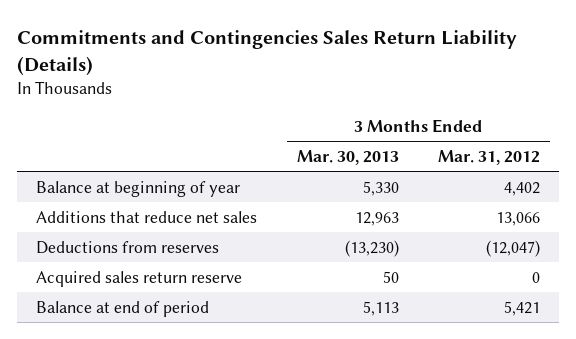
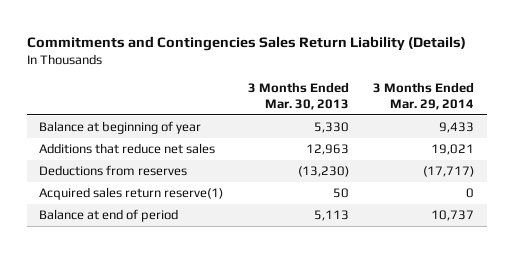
[437,150,540,166] Mar. 31, 2012 -> none
none -> [373,82,475,110] 3 Months Ended Mar. 29, 2014
[36,270,243,287] Acquired sales return reserve -> [39,187,224,201] Acquired sales return reserve(1)

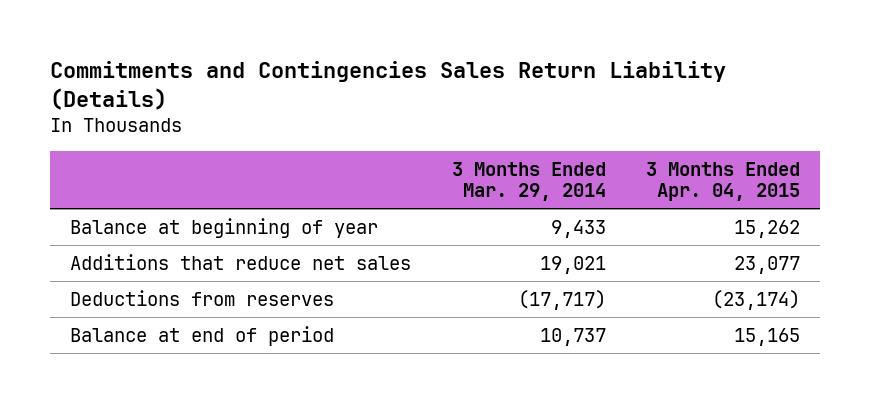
[247,82,349,110] 3 Months Ended Mar. 30, 2013 -> none
none -> [646,161,801,202] 3 Months Ended Apr. 04, 2015
[39,187,224,201] Acquired sales return reserve(1) -> none

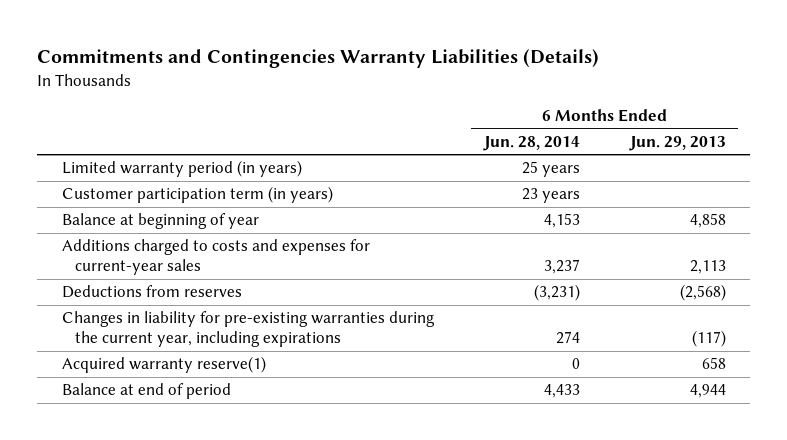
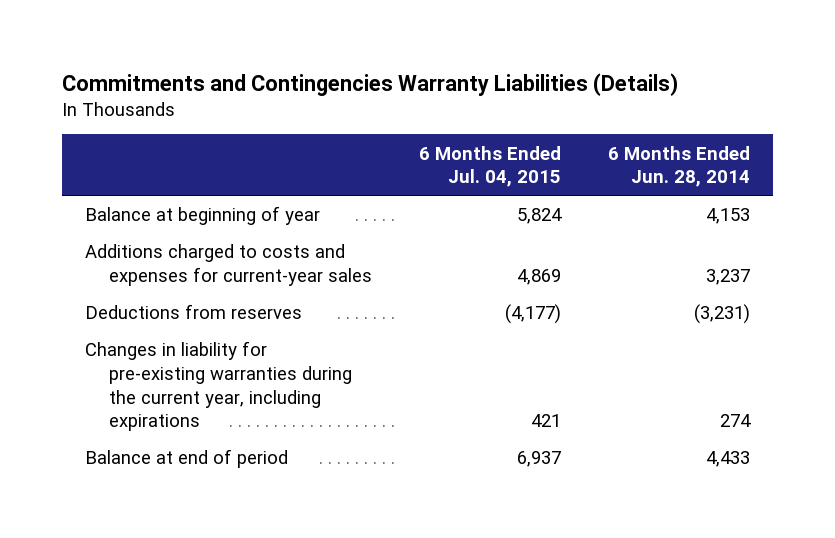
[628,135,726,151] Jun. 29, 2013 -> none
none -> [418,145,561,188] 6 Months Ended Jul. 04, 2015
[61,160,302,178] Limited warranty period (in years) -> none
[61,186,333,204] Customer participation term (in years) -> none
[61,356,266,374] Acquired warranty reserve(1) -> none

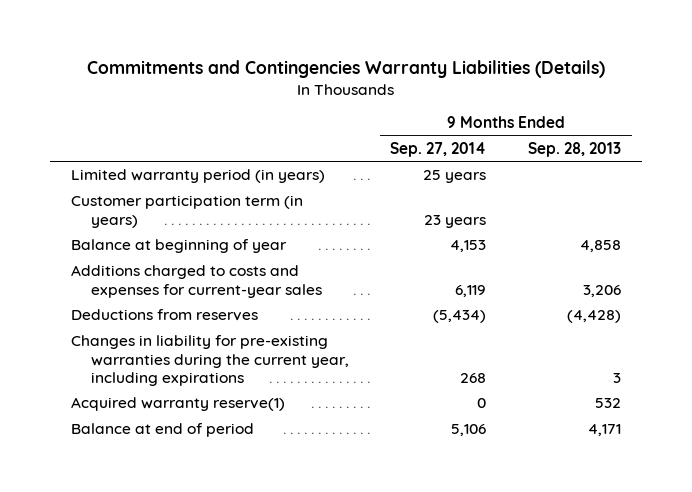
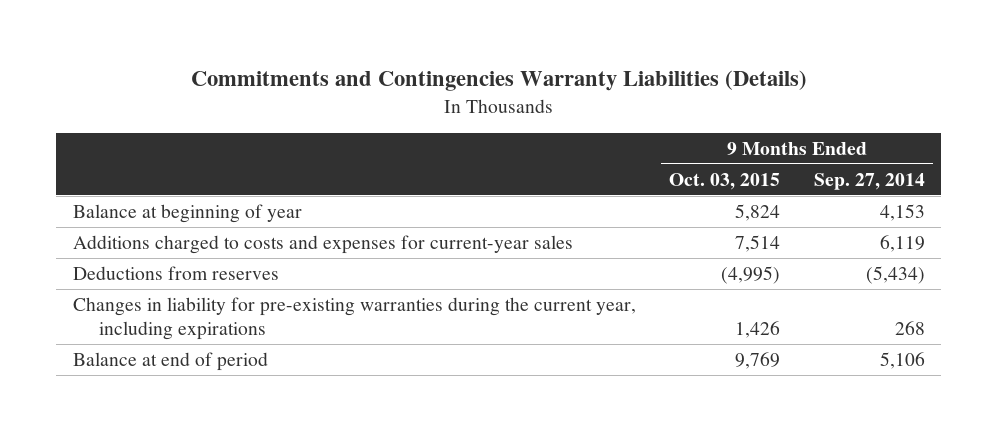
[528,141,622,157] Sep. 28, 2013 -> none
none -> [669,172,781,190] Oct. 03, 2015
[71,169,326,184] Limited warranty period (in years) -> none
[71,195,304,228] Customer participation term (in years) -> none
[71,397,286,412] Acquired warranty reserve(1) -> none

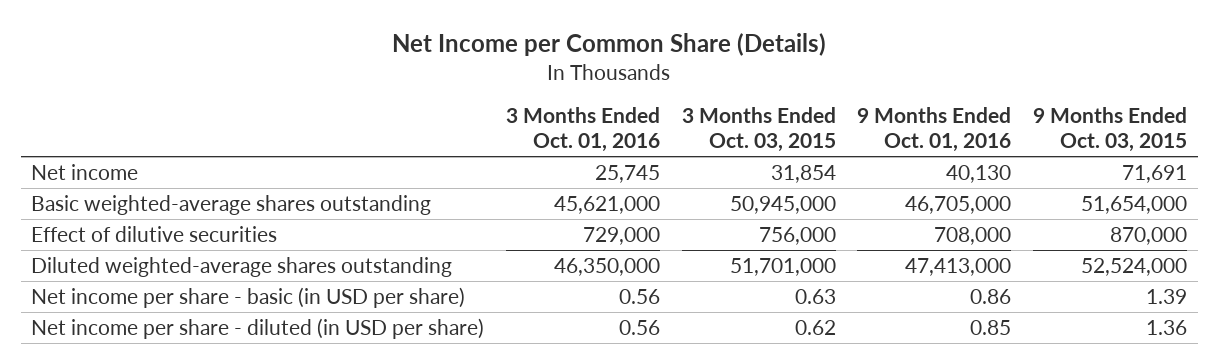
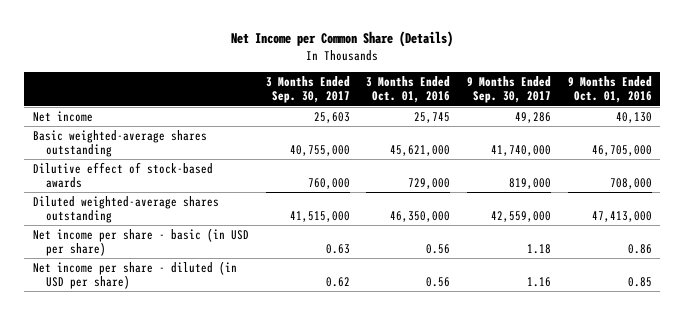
[681,106,836,153] 3 Months Ended Oct. 03, 2015 -> none
[1032,106,1187,153] 9 Months Ended Oct. 03, 2015 -> none
none -> [265,76,350,104] 3 Months Ended Sep. 30, 2017
none -> [467,76,552,104] 9 Months Ended Sep. 30, 2017
[31,225,278,242] Effect of dilutive securities -> [32,161,213,189] Dilutive effect of stock-based awards

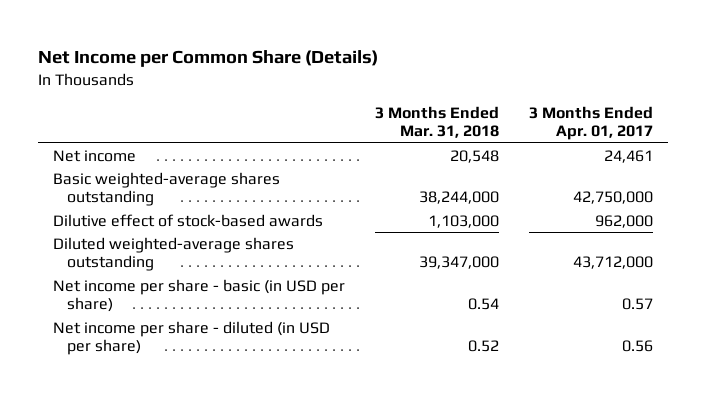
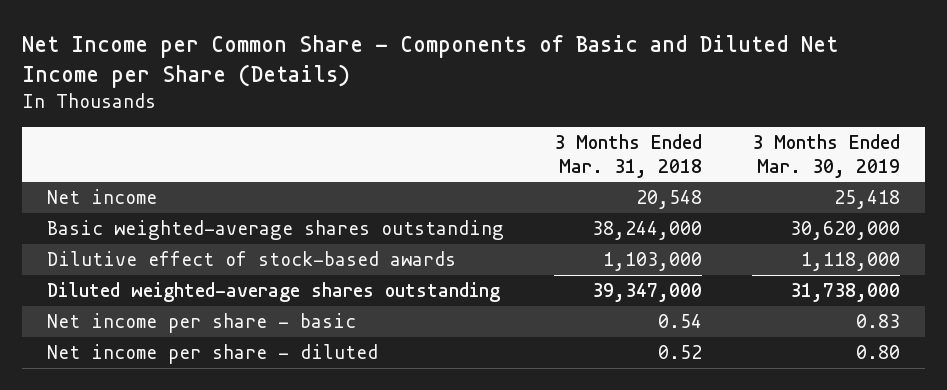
[38,50,379,68] Net Income per Common Share (Details) -> [21,34,838,88] Net Income per Common Share - Components of Basic and Diluted Net Income per Share (Details)
[529,105,654,141] 3 Months Ended Apr. 01, 2017 -> none
none -> [752,133,901,178] 3 Months Ended Mar. 30, 2019
[53,278,346,313] Net income per share - basic (in USD per share) -> [46,312,356,333] Net income per share - basic
[53,320,331,356] Net income per share - diluted (in USD per share) -> [46,343,378,364] Net income per share - diluted

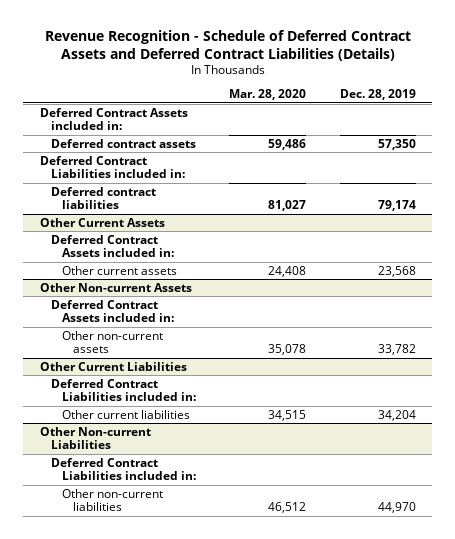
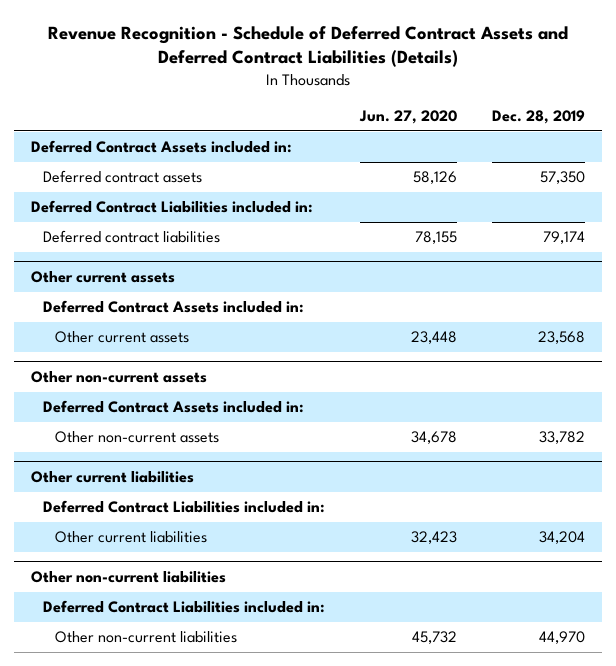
[229,89,307,101] Mar. 28, 2020 -> none
none -> [358,110,457,125] Jun. 27, 2020
[39,217,165,227] Other Current Assets -> [31,271,176,284] Other current assets
[39,282,192,292] Other Non-current Assets -> [31,371,208,384] Other non-current assets
[39,361,187,371] Other Current Liabilities -> [31,471,195,484] Other current liabilities
[39,426,151,450] Other Non-current Liabilities -> [31,571,227,584] Other non-current liabilities

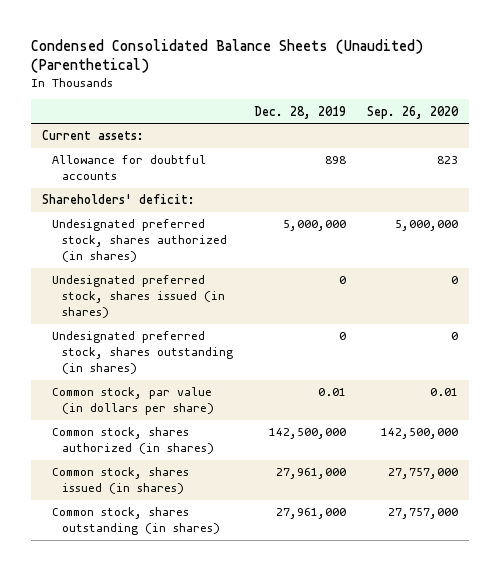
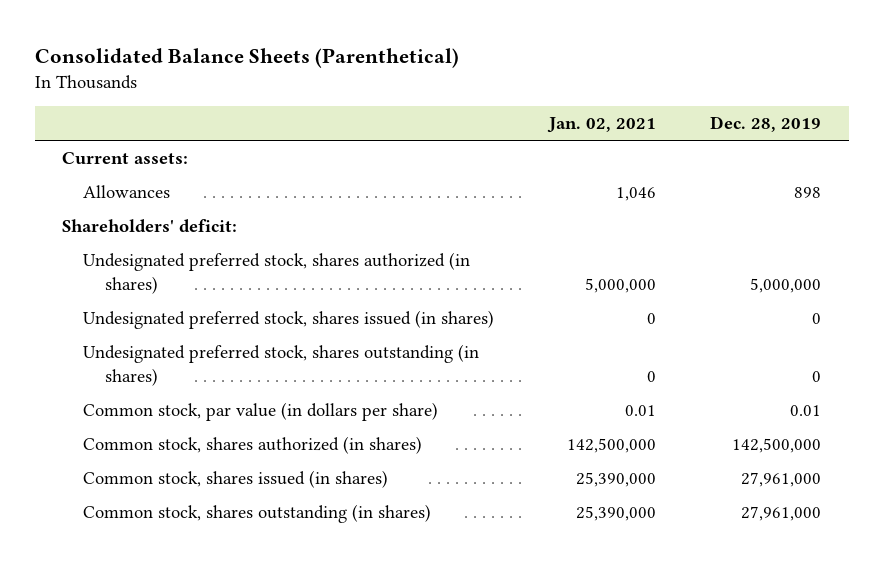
[31,38,424,74] Condensed Consolidated Balance Sheets (Unaudited) (Parenthetical) -> [34,48,459,69] Consolidated Balance Sheets (Parenthetical)
[367,105,460,119] Sep. 26, 2020 -> none
none -> [546,117,656,134] Jan. 02, 2021
[51,155,206,181] Allowance for doubtful accounts -> [83,185,171,199] Allowances

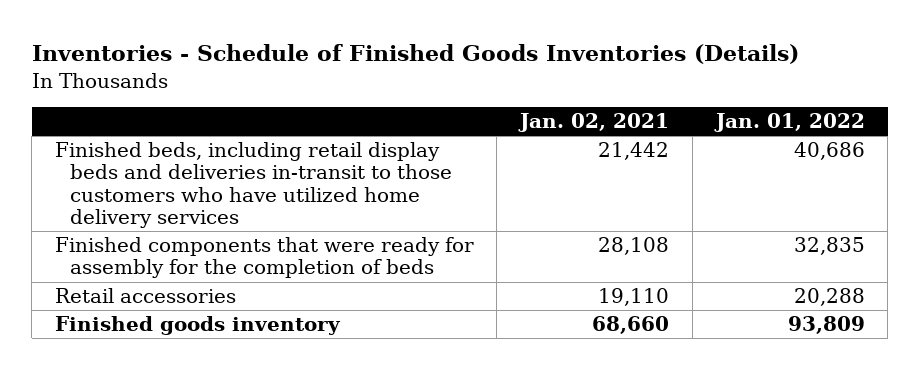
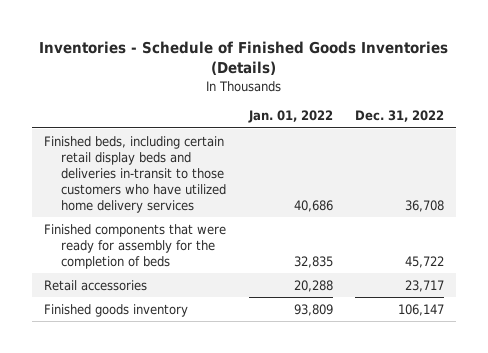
[518,113,670,133] Jan. 02, 2021 -> none
none -> [355,110,445,123] Dec. 31, 2022
[54,142,453,229] Finished beds, including retail display beds and deliveries in-transit to those customers who have utilized home delivery services -> [43,135,226,213] Finished beds, including certain retail display beds and deliveries in-transit to those customers who have utilized home delivery services

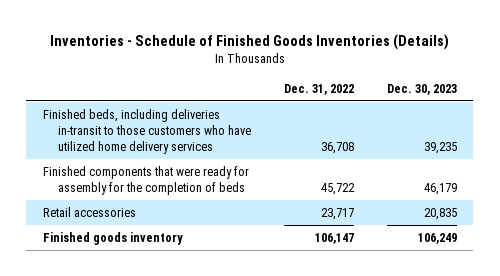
[247,110,333,124] Jan. 01, 2022 -> none
none -> [386,83,457,95] Dec. 30, 2023
[43,135,226,213] Finished beds, including certain retail display beds and deliveries in-transit to those customers who have utilized home delivery services -> [42,109,251,154] Finished beds, including deliveries in-transit to those customers who have utilized home delivery services

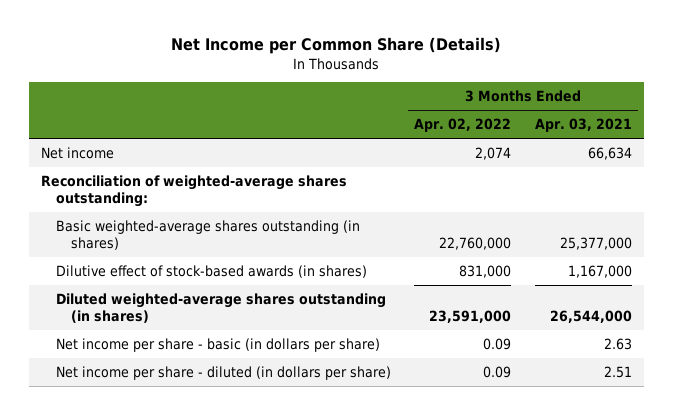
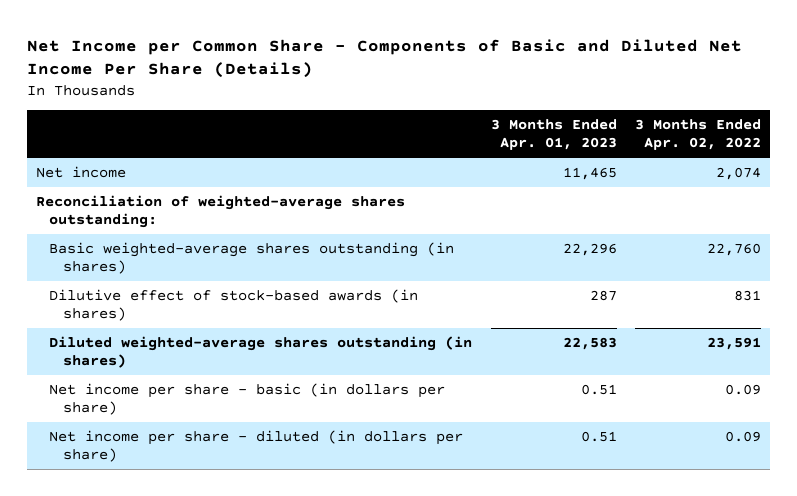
[171,37,502,55] Net Income per Common Share (Details) -> [26,38,742,79] Net Income per Common Share - Components of Basic and Diluted Net Income Per Share (Details)
[535,118,633,133] Apr. 03, 2021 -> none
none -> [490,119,617,151] 3 Months Ended Apr. 01, 2023
[439,237,512,251] 22,760,000 -> [707,242,762,256] 22,760
[459,264,512,278] 831,000 -> [734,289,762,301] 831
[429,310,512,324] 23,591,000 -> [707,336,762,350] 23,591

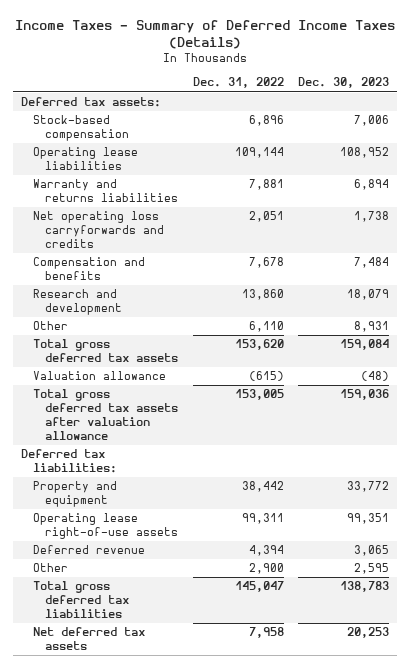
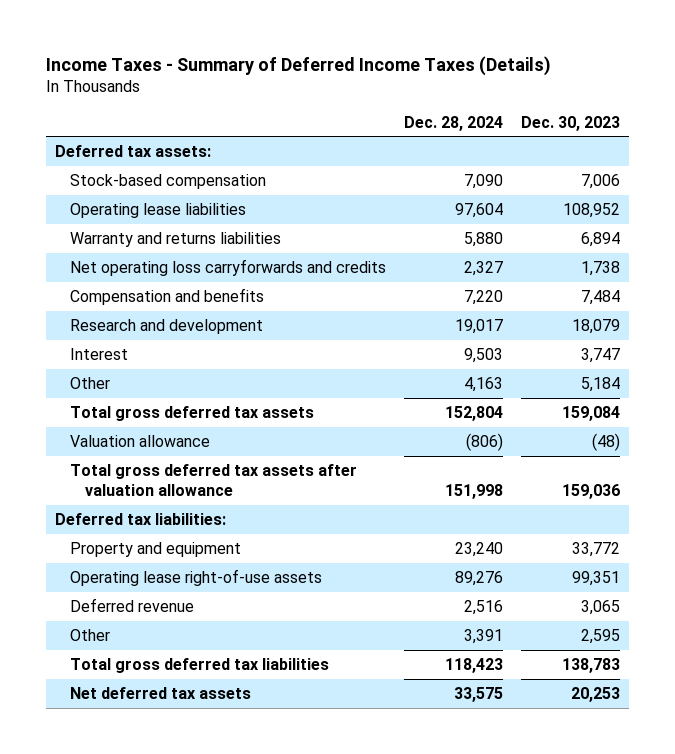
[192,77,284,89] Dec. 31, 2022 -> none
none -> [403,115,503,131] Dec. 28, 2024
none -> [69,347,128,360] Interest
[354,321,390,333] 8,931 -> [580,376,620,392] 5,184

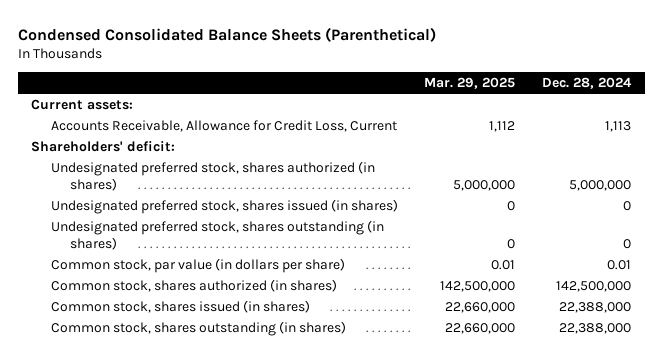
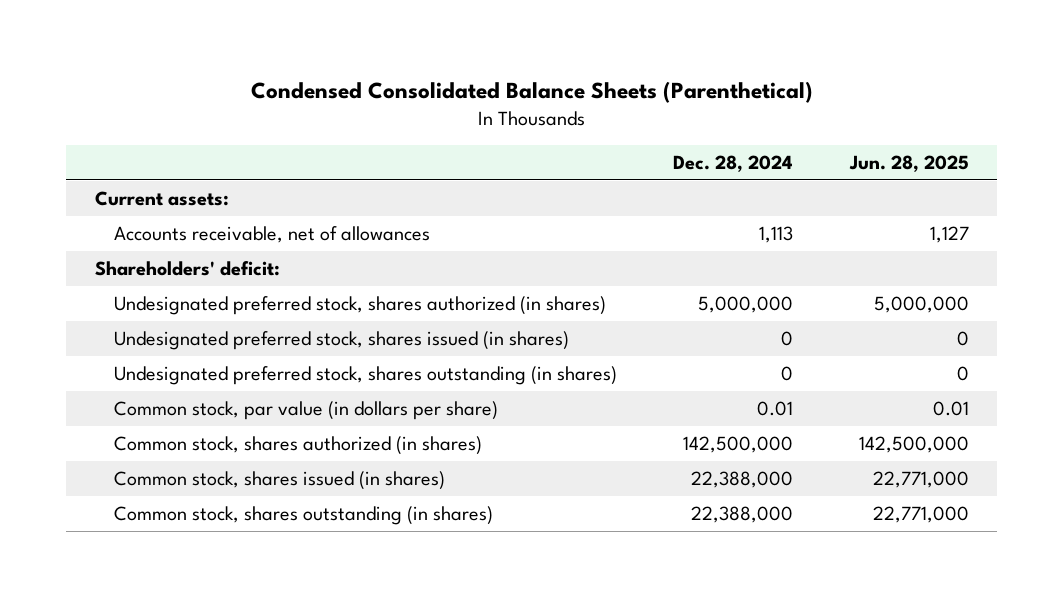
[424,76,516,89] Mar. 29, 2025 -> none
none -> [849,155,970,173] Jun. 28, 2025
[50,119,397,132] Accounts Receivable, Allowance for Credit Loss, Current -> [113,226,430,244] Accounts receivable, net of allowances

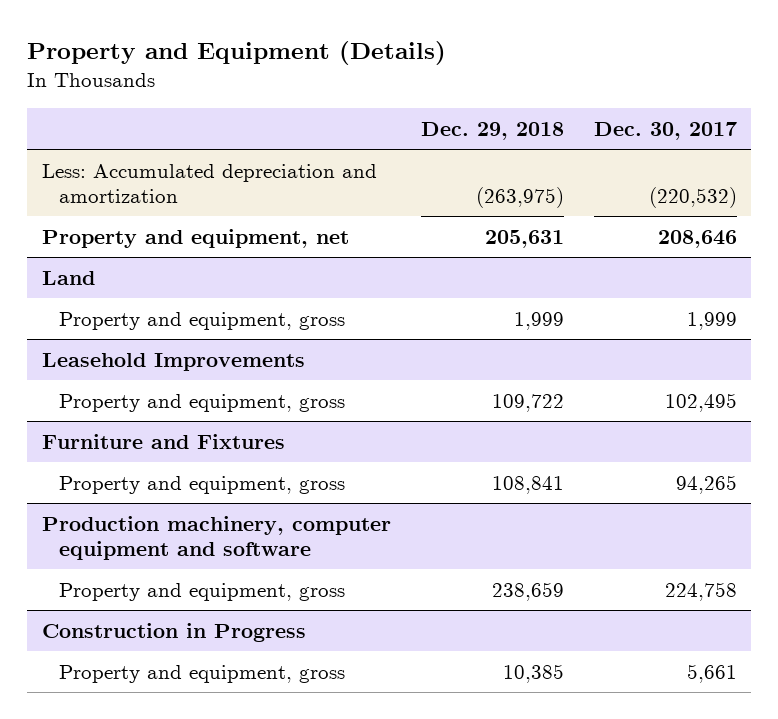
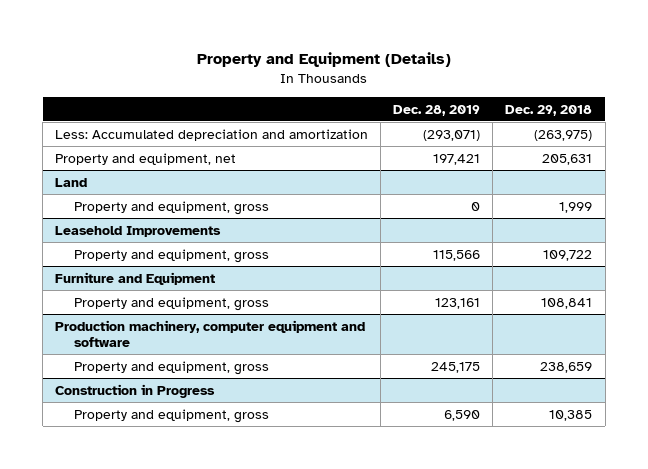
[593,121,737,140] Dec. 30, 2017 -> none
none -> [393,104,481,116] Dec. 28, 2019
[41,433,285,449] Furniture and Fixtures -> [55,271,216,285] Furniture and Equipment

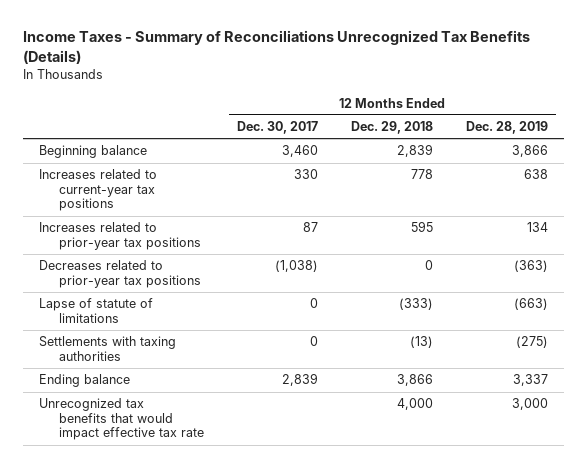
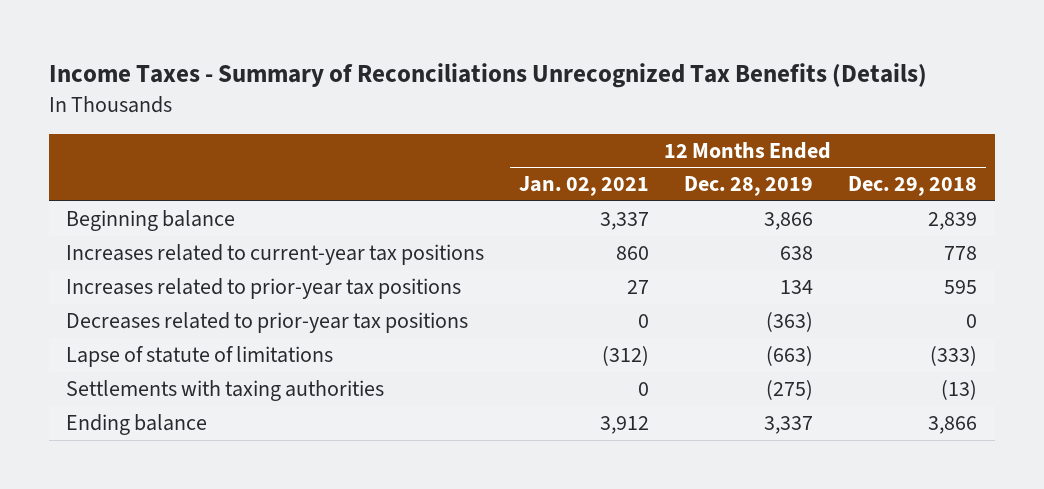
[236,121,318,135] Dec. 30, 2017 -> none
none -> [519,176,650,197] Jan. 02, 2021
[39,398,204,441] Unrecognized tax benefits that would impact effective tax rate -> none

